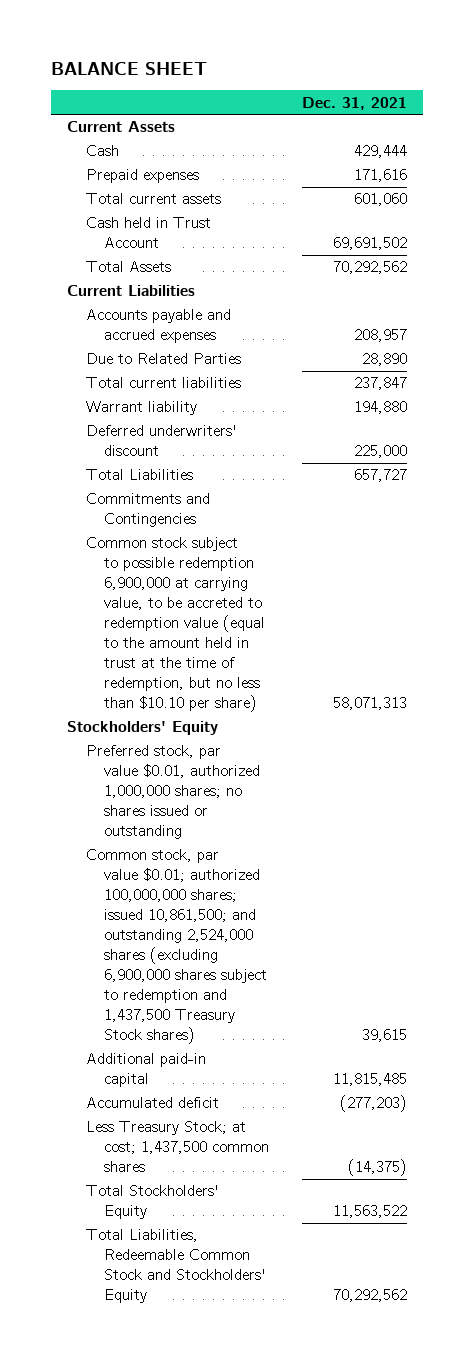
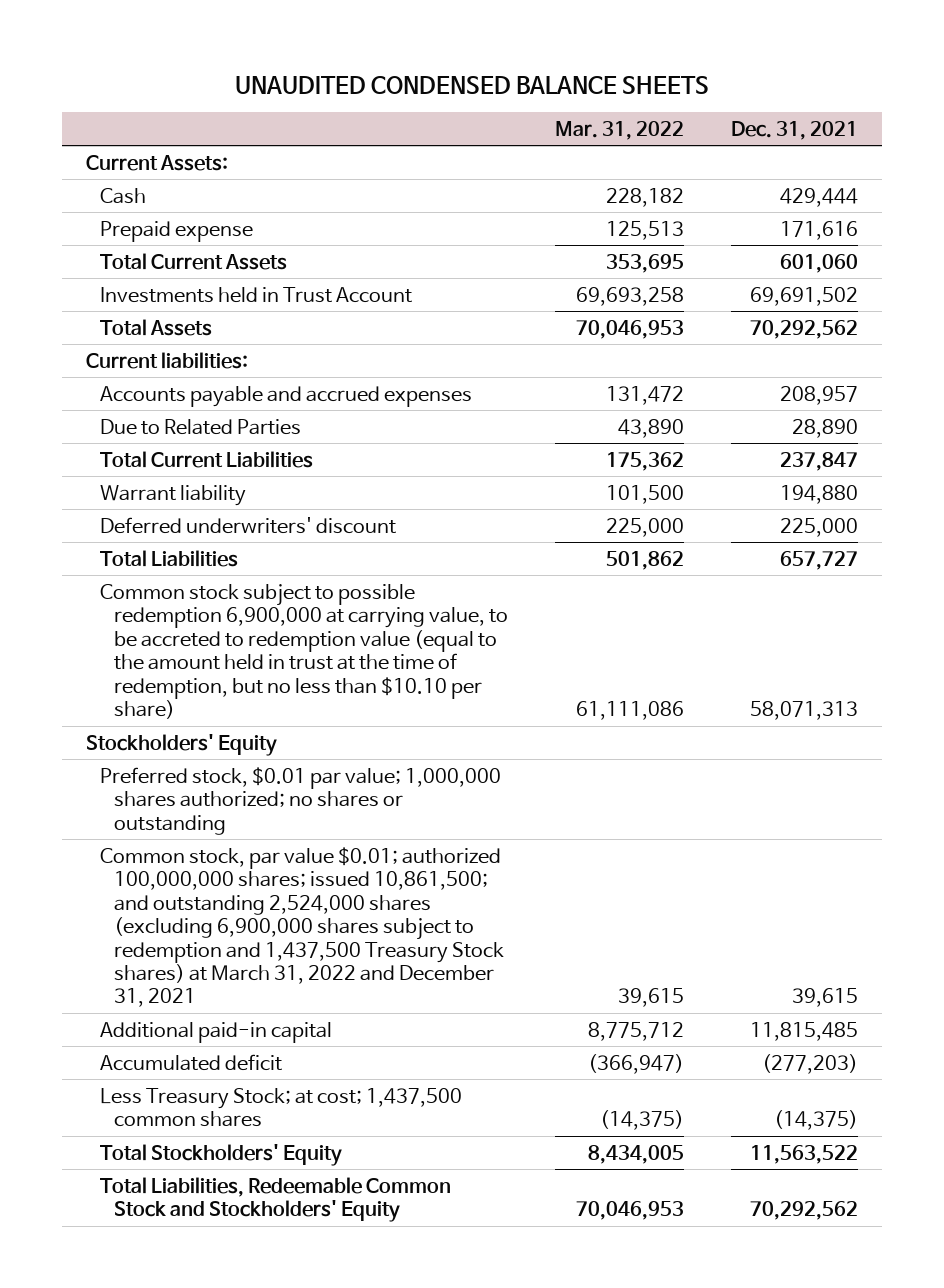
[50,61,207,75] BALANCE SHEET -> [234,75,709,94] UNAUDITED CONDENSED BALANCE SHEETS
none -> [555,120,685,140] Mar. 31, 2022
[66,121,175,133] Current Assets -> [85,154,228,171] Current Assets:
[85,169,199,184] Prepaid expenses -> [100,220,254,242] Prepaid expense
[85,193,221,205] Total current assets -> [100,252,288,270] Total Current Assets
[85,217,211,249] Cash held in Trust Account -> [100,286,413,303] Investments held in Trust Account
[66,285,195,297] Current Liabilities -> [85,351,248,369] Current liabilities:
[85,377,241,389] Total current liabilities -> [100,450,314,468] Total Current Liabilities
[85,493,210,528] Commitments and Contingencies -> none
[85,745,261,840] Preferred stock, par value $0.01, authorized 1,000,000 shares; no shares issued or outstanding -> [100,766,502,835] Preferred stock, $0.01 par value; 1,000,000 shares authorized; no shares or outstanding
[85,849,268,1045] Common stock, par value $0.01; authorized 100,000,000 shares; issued 10,861,500; and outstanding 2,524,000 shares (excluding 6,900,000 shares subject to redemption and 1,437,500 Treasury Stock shares) -> [100,846,505,1008] Common stock, par value $0.01; authorized 100,000,000 shares; issued 10,861,500; and outstanding 2,524,000 shares (excluding 6,900,000 shares subject to redemption and 1,437,500 Treasury Stock shares) at March 31, 2022 and December 31, 2021

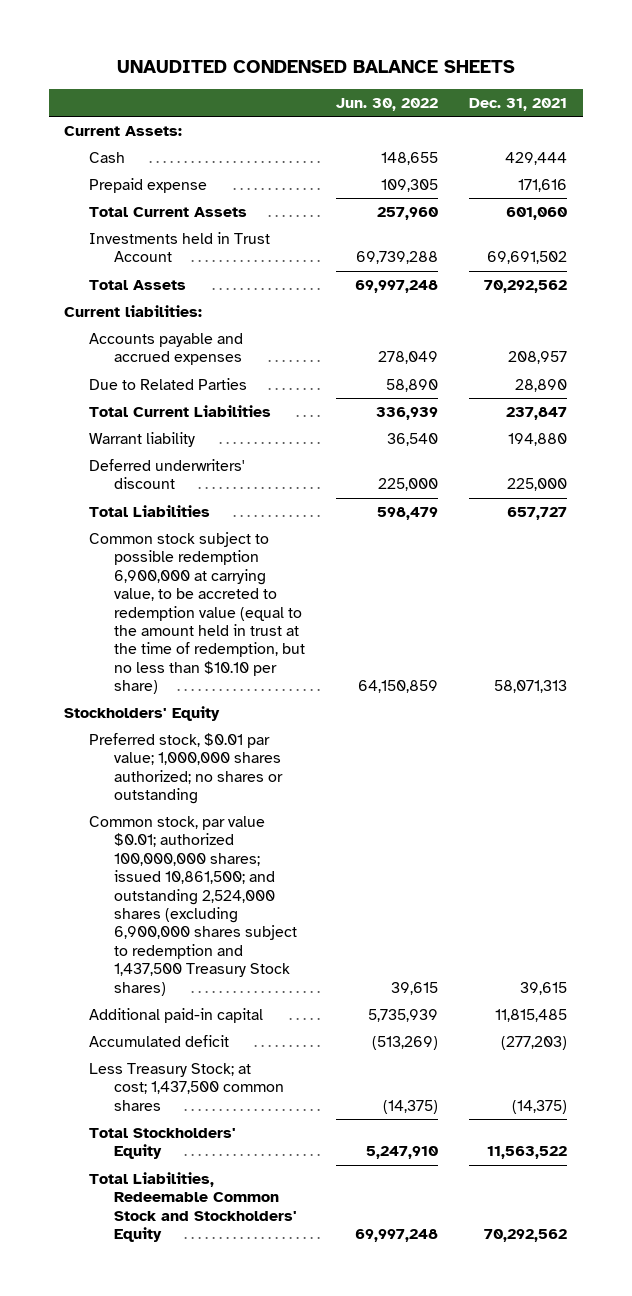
[555,120,685,140] Mar. 31, 2022 -> none
none -> [335,98,438,112] Jun. 30, 2022
[100,846,505,1008] Common stock, par value $0.01; authorized 100,000,000 shares; issued 10,861,500; and outstanding 2,524,000 shares (excluding 6,900,000 shares subject to redemption and 1,437,500 Treasury Stock shares) at March 31, 2022 and December 31, 2021 -> [88,816,297,996] Common stock, par value $0.01; authorized 100,000,000 shares; issued 10,861,500; and outstanding 2,524,000 shares (excluding 6,900,000 shares subject to redemption and 1,437,500 Treasury Stock shares)

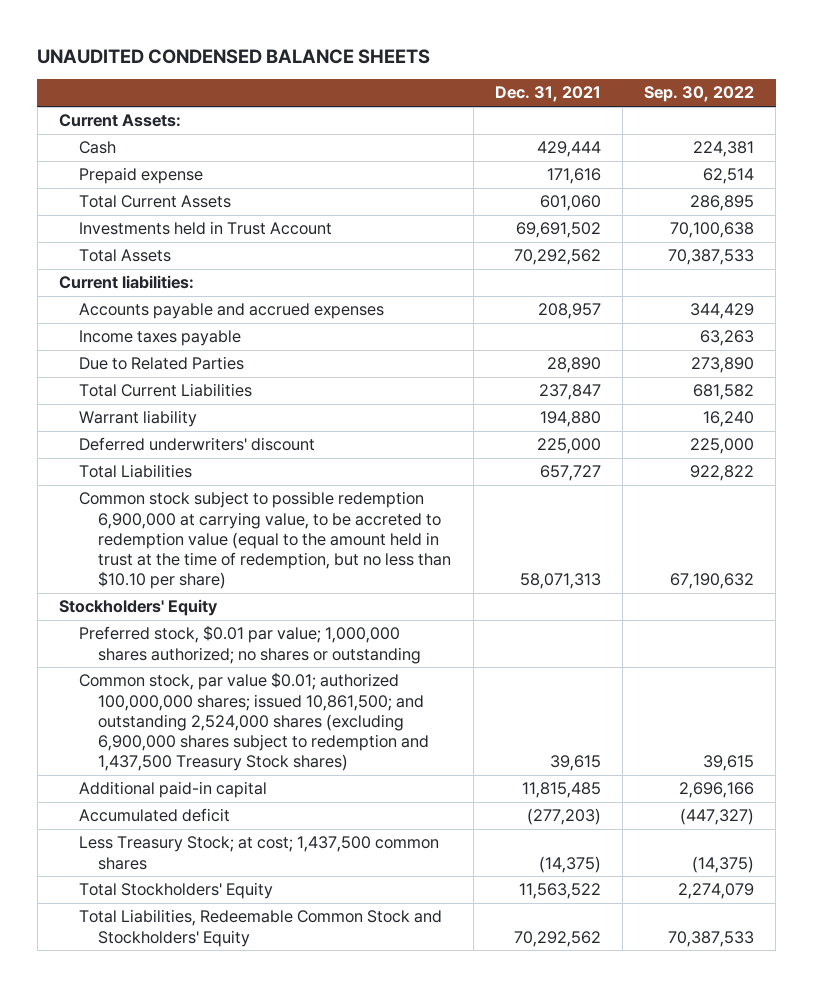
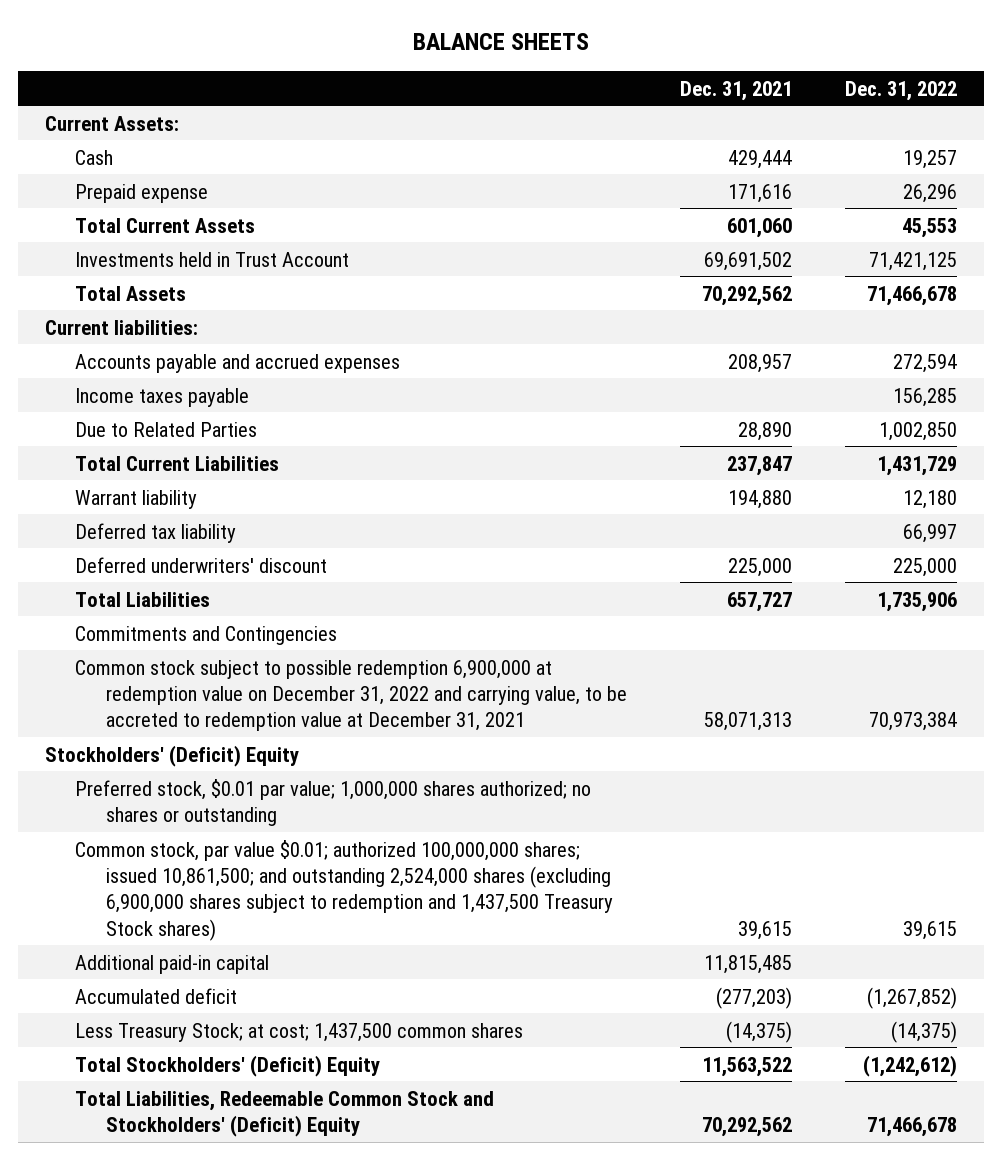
[37,48,431,64] UNAUDITED CONDENSED BALANCE SHEETS -> [412,33,589,51] BALANCE SHEETS
[644,86,755,103] Sep. 30, 2022 -> none
none -> [845,80,958,101] Dec. 31, 2022
none -> [75,522,237,543] Deferred tax liability
none -> [75,625,338,645] Commitments and Contingencies
[78,491,452,589] Common stock subject to possible redemption 6,900,000 at carrying value, to be accreted to redemption value (equal to the amount held in trust at the time of redemption, but no less than $10.10 per share) -> [75,659,628,732] Common stock subject to possible redemption 6,900,000 at redemption value on December 31, 2022 and carrying value, to be accreted to redemption value at December 31, 2021
[58,599,218,617] Stockholders' Equity -> [44,744,299,767] Stockholders' (Deficit) Equity
[78,882,273,900] Total Stockholders' Equity -> [75,1054,381,1077] Total Stockholders' (Deficit) Equity
[78,909,442,947] Total Liabilities, Redeemable Common Stock and Stockholders' Equity -> [75,1090,495,1137] Total Liabilities, Redeemable Common Stock and Stockholders' (Deficit) Equity

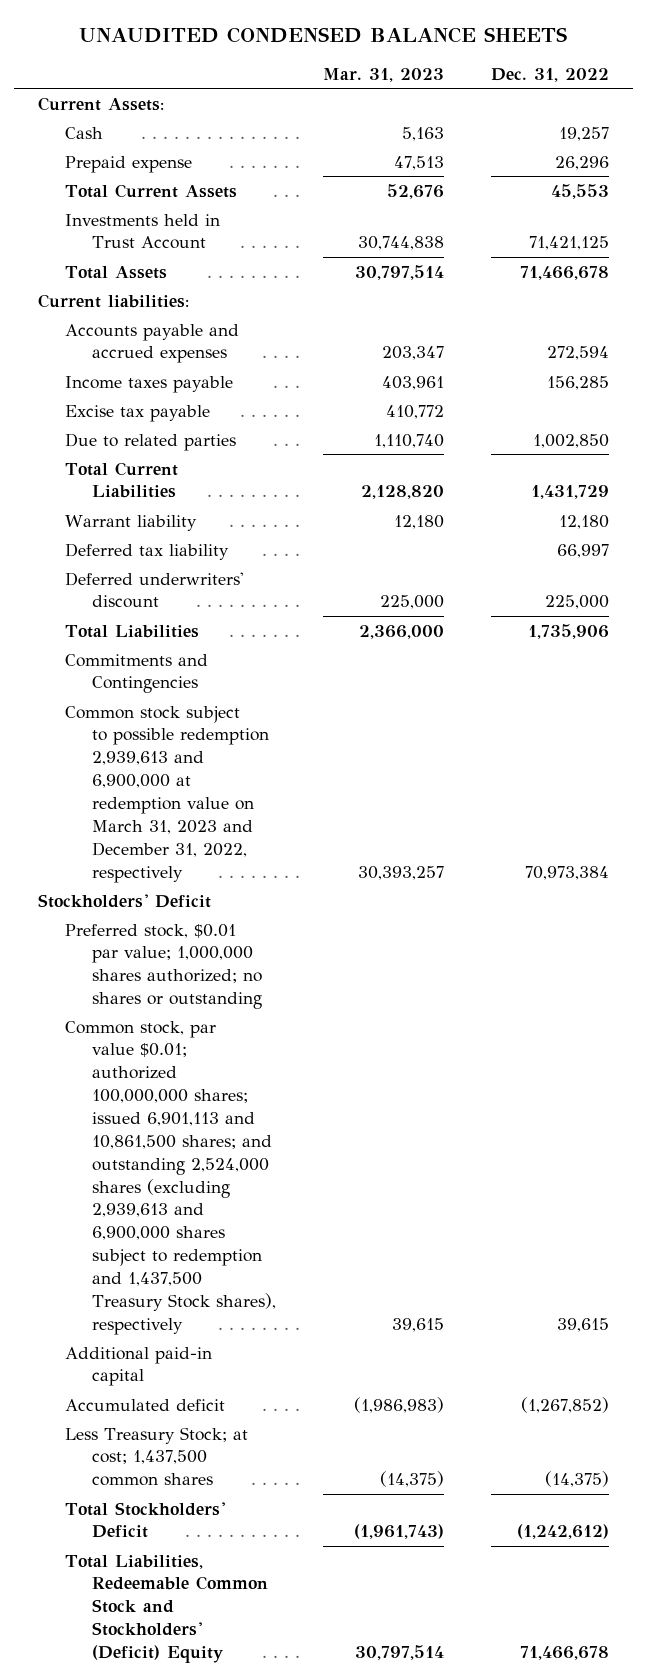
[412,33,589,51] BALANCE SHEETS -> [79,26,568,43] UNAUDITED CONDENSED BALANCE SHEETS
[680,80,793,101] Dec. 31, 2021 -> none
none -> [323,68,445,83] Mar. 31, 2023
none -> [64,404,210,422] Excise tax payable
[75,421,258,437] Due to Related Parties -> [64,432,236,451] Due to related parties
[75,659,628,732] Common stock subject to possible redemption 6,900,000 at redemption value on December 31, 2022 and carrying value, to be accreted to redemption value at December 31, 2021 -> [64,705,270,883] Common stock subject to possible redemption 2,939,613 and 6,900,000 at redemption value on March 31, 2023 and December 31, 2022, respectively
[44,744,299,767] Stockholders' (Deficit) Equity -> [37,893,211,908] Stockholders' Deficit
[75,839,614,941] Common stock, par value $0.01; authorized 100,000,000 shares; issued 10,861,500; and outstanding 2,524,000 shares (excluding 6,900,000 shares subject to redemption and 1,437,500 Treasury Stock shares) -> [64,1020,277,1335] Common stock, par value $0.01; authorized 100,000,000 shares; issued 6,901,113 and 10,861,500 shares; and outstanding 2,524,000 shares (excluding 2,939,613 and 6,900,000 shares subject to redemption and 1,437,500 Treasury Stock shares), respectively
[75,1054,381,1077] Total Stockholders' (Deficit) Equity -> [64,1501,225,1539] Total Stockholders' Deficit

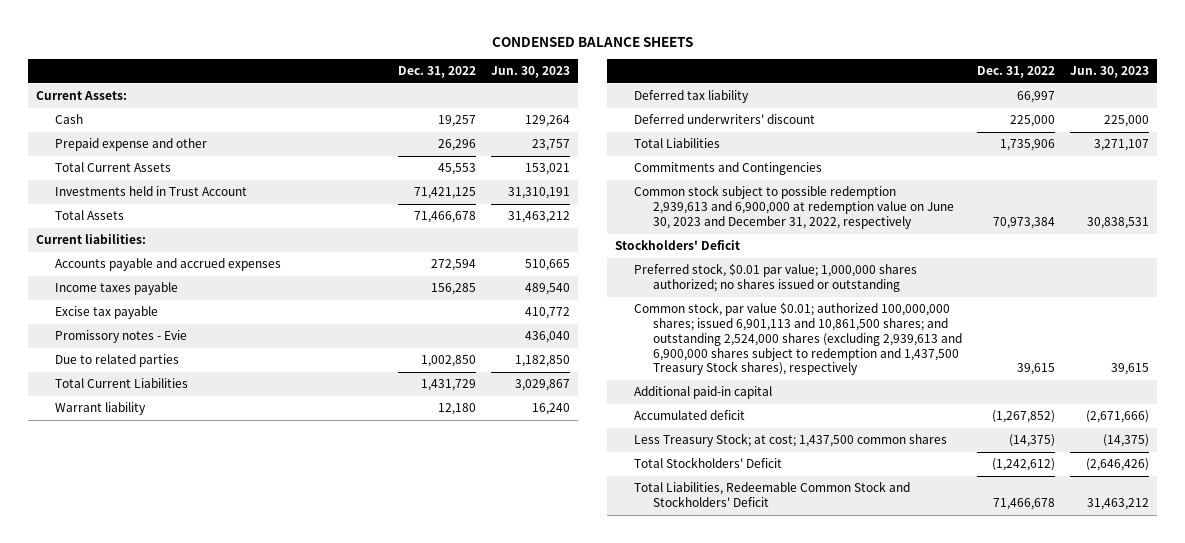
[79,26,568,43] UNAUDITED CONDENSED BALANCE SHEETS -> [491,36,693,47] CONDENSED BALANCE SHEETS
[323,68,445,83] Mar. 31, 2023 -> none
none -> [491,66,571,79] Jun. 30, 2023
[64,155,192,173] Prepaid expense -> [54,138,207,152] Prepaid expense and other
none -> [54,330,187,344] Promissory notes - Evie
[64,705,270,883] Common stock subject to possible redemption 2,939,613 and 6,900,000 at redemption value on March 31, 2023 and December 31, 2022, respectively -> [633,185,954,229] Common stock subject to possible redemption 2,939,613 and 6,900,000 at redemption value on June 30, 2023 and December 31, 2022, respectively
[64,923,263,1010] Preferred stock, $0.01 par value; 1,000,000 shares authorized; no shares or outstanding -> [633,263,917,293] Preferred stock, $0.01 par value; 1,000,000 shares authorized; no shares issued or outstanding
[64,1554,269,1663] Total Liabilities, Redeemable Common Stock and Stockholders' (Deficit) Equity -> [633,481,910,508] Total Liabilities, Redeemable Common Stock and Stockholders' Deficit

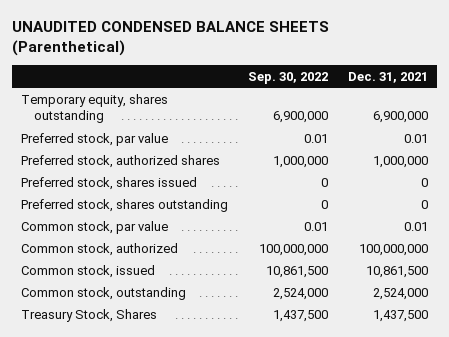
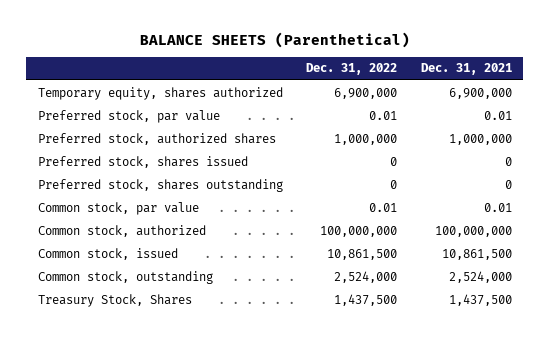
[11,20,329,57] UNAUDITED CONDENSED BALANCE SHEETS (Parenthetical) -> [139,31,410,48] BALANCE SHEETS (Parenthetical)
[247,72,328,85] Sep. 30, 2022 -> none
none -> [306,63,398,76] Dec. 31, 2022
[21,93,169,124] Temporary equity, shares outstanding -> [37,86,283,100] Temporary equity, shares authorized

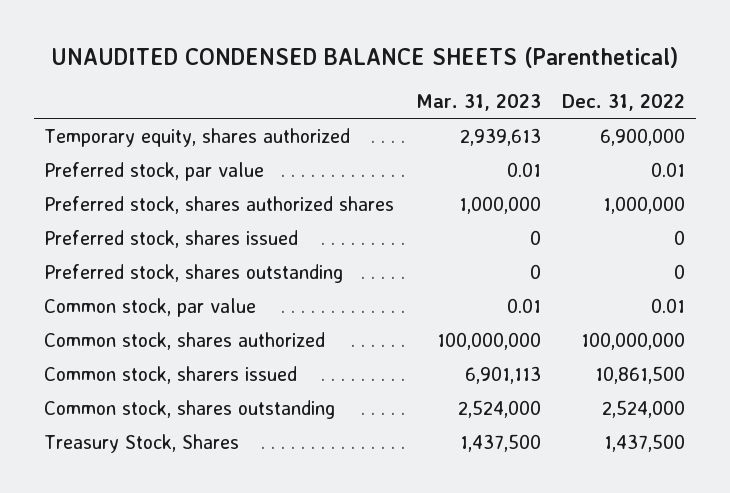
[139,31,410,48] BALANCE SHEETS (Parenthetical) -> [50,46,678,68] UNAUDITED CONDENSED BALANCE SHEETS (Parenthetical)
[420,63,512,76] Dec. 31, 2021 -> none
none -> [415,94,541,112] Mar. 31, 2023
[37,132,276,145] Preferred stock, authorized shares -> [44,195,395,214] Preferred stock, shares authorized shares
[37,224,206,237] Common stock, authorized -> [44,331,326,350] Common stock, shares authorized
[37,247,178,260] Common stock, issued -> [44,365,298,384] Common stock, sharers issued
[37,270,213,284] Common stock, outstanding -> [44,399,336,419] Common stock, shares outstanding

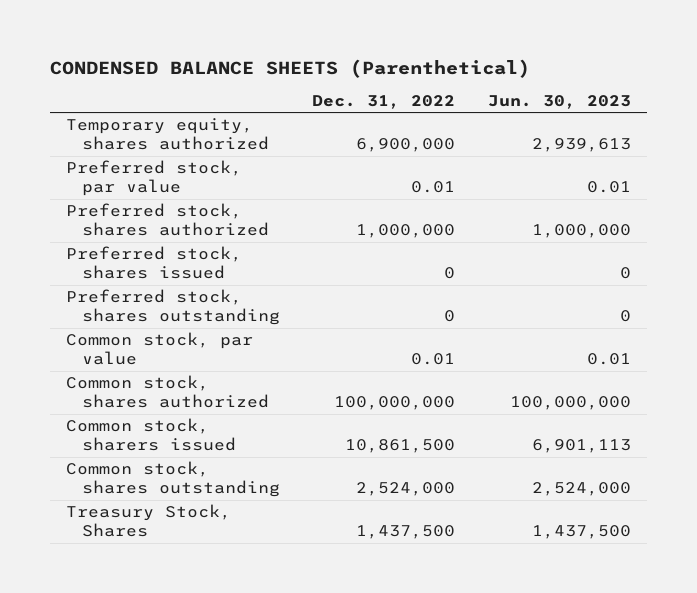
[50,46,678,68] UNAUDITED CONDENSED BALANCE SHEETS (Parenthetical) -> [49,58,530,78] CONDENSED BALANCE SHEETS (Parenthetical)
[415,94,541,112] Mar. 31, 2023 -> none
none -> [488,94,632,109] Jun. 30, 2023
[44,195,395,214] Preferred stock, shares authorized shares -> [66,202,269,237] Preferred stock, shares authorized

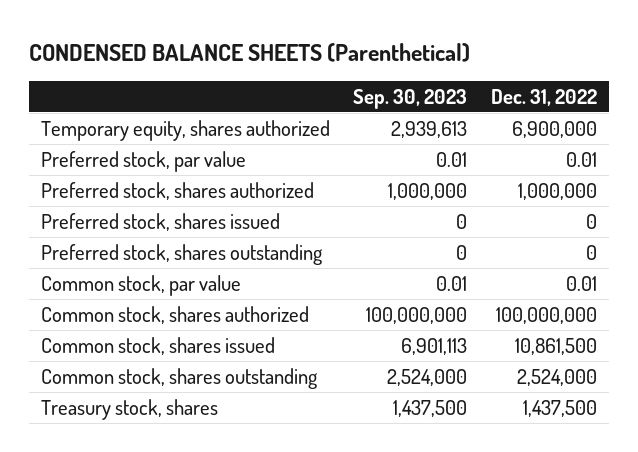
[488,94,632,109] Jun. 30, 2023 -> none
none -> [353,88,468,109] Sep. 30, 2023
[66,417,236,452] Common stock, sharers issued -> [40,336,275,355] Common stock, shares issued
[66,503,232,538] Treasury Stock, Shares -> [40,398,218,420] Treasury stock, shares

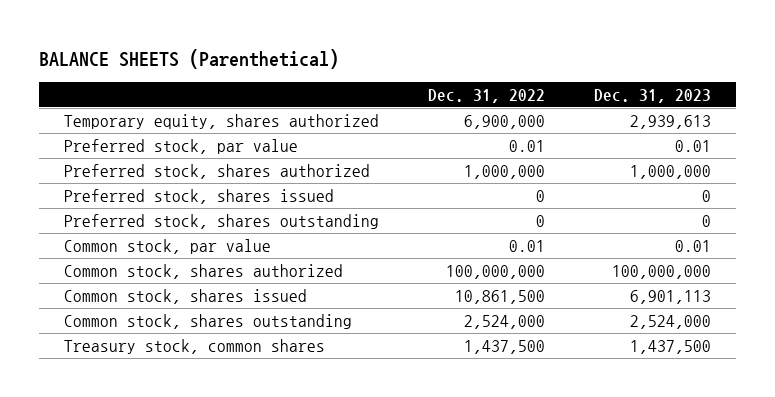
[29,42,471,62] CONDENSED BALANCE SHEETS (Parenthetical) -> [38,49,339,70] BALANCE SHEETS (Parenthetical)
[353,88,468,109] Sep. 30, 2023 -> none
none -> [594,88,712,103] Dec. 31, 2023
[40,398,218,420] Treasury stock, shares -> [63,338,325,354] Treasury stock, common shares

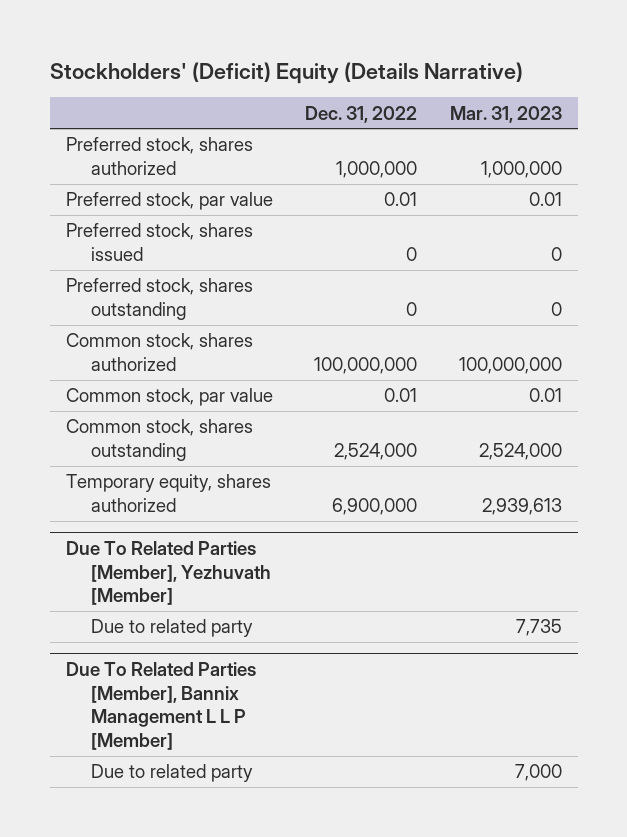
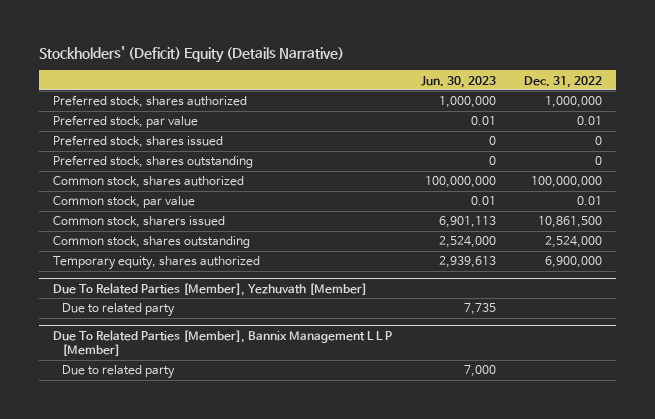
[449,105,562,123] Mar. 31, 2023 -> none
none -> [420,75,496,88] Jun. 30, 2023
none -> [53,216,226,229] Common stock, sharers issued

